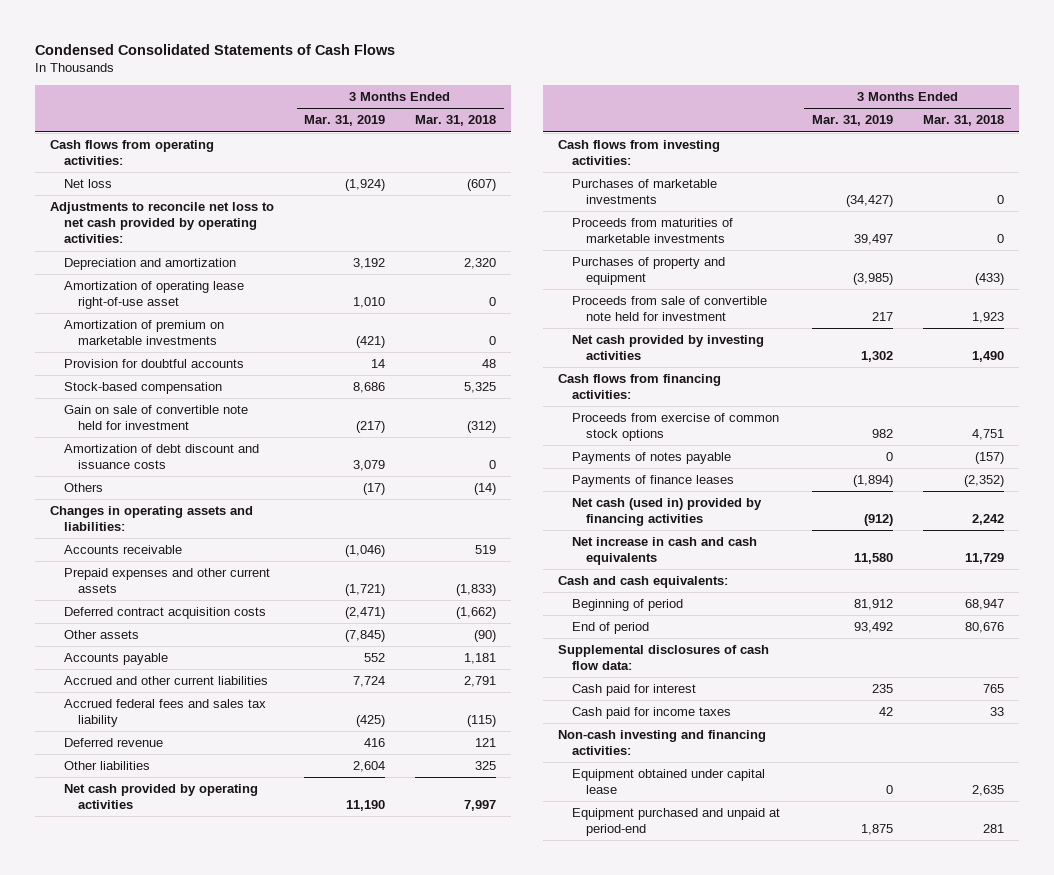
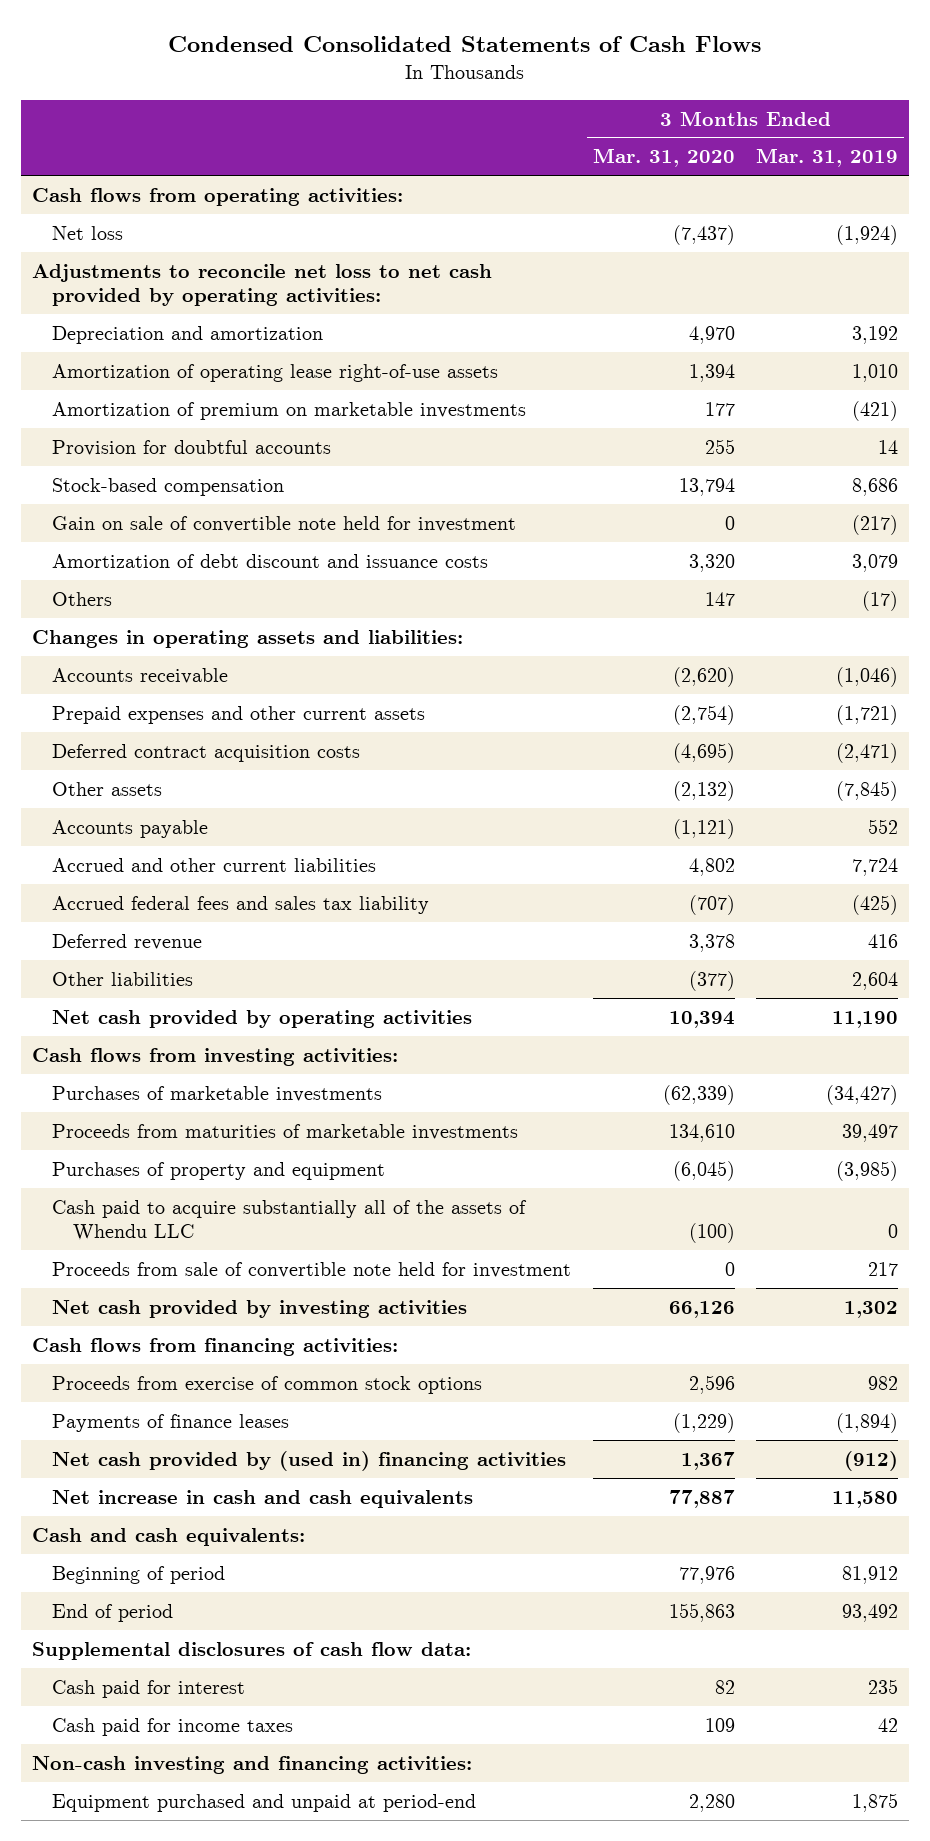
[415,115,497,127] Mar. 31, 2018 -> none
none -> [592,148,735,168] Mar. 31, 2020
[64,281,245,310] Amortization of operating lease right-of-use asset -> [52,363,499,382] Amortization of operating lease right-of-use assets
none -> [52,1199,528,1241] Cash paid to acquire substantially all of the assets of Whendu LLC
[572,452,732,465] Payments of notes payable -> none
[572,498,763,527] Net cash (used in) provided by financing activities -> [52,1450,567,1471] Net cash provided by (used in) financing activities
[572,769,766,795] Equipment obtained under capital lease -> none

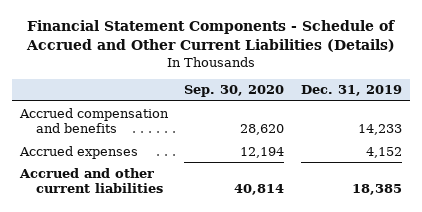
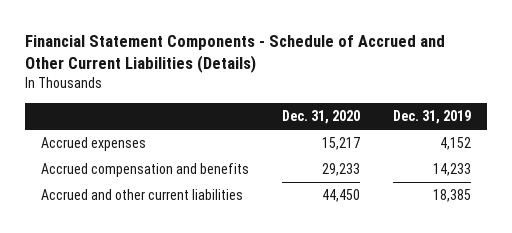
[184,85,285,98] Sep. 30, 2020 -> none
none -> [282,109,361,124] Dec. 31, 2020
[19,107,170,134] Accrued compensation and benefits -> [41,163,250,178] Accrued compensation and benefits

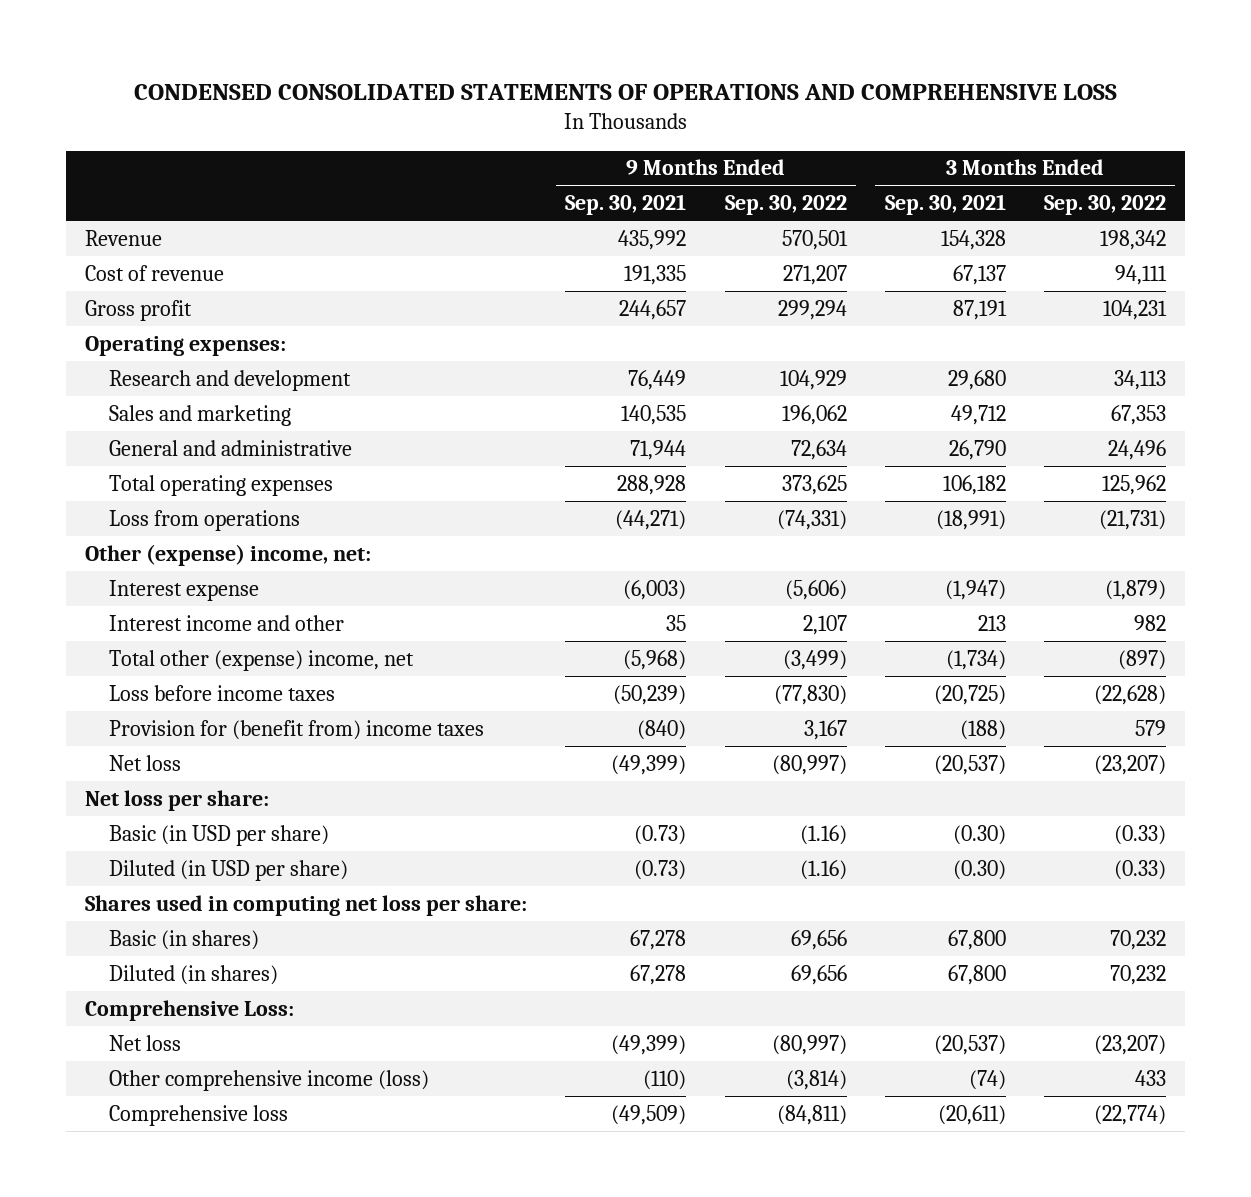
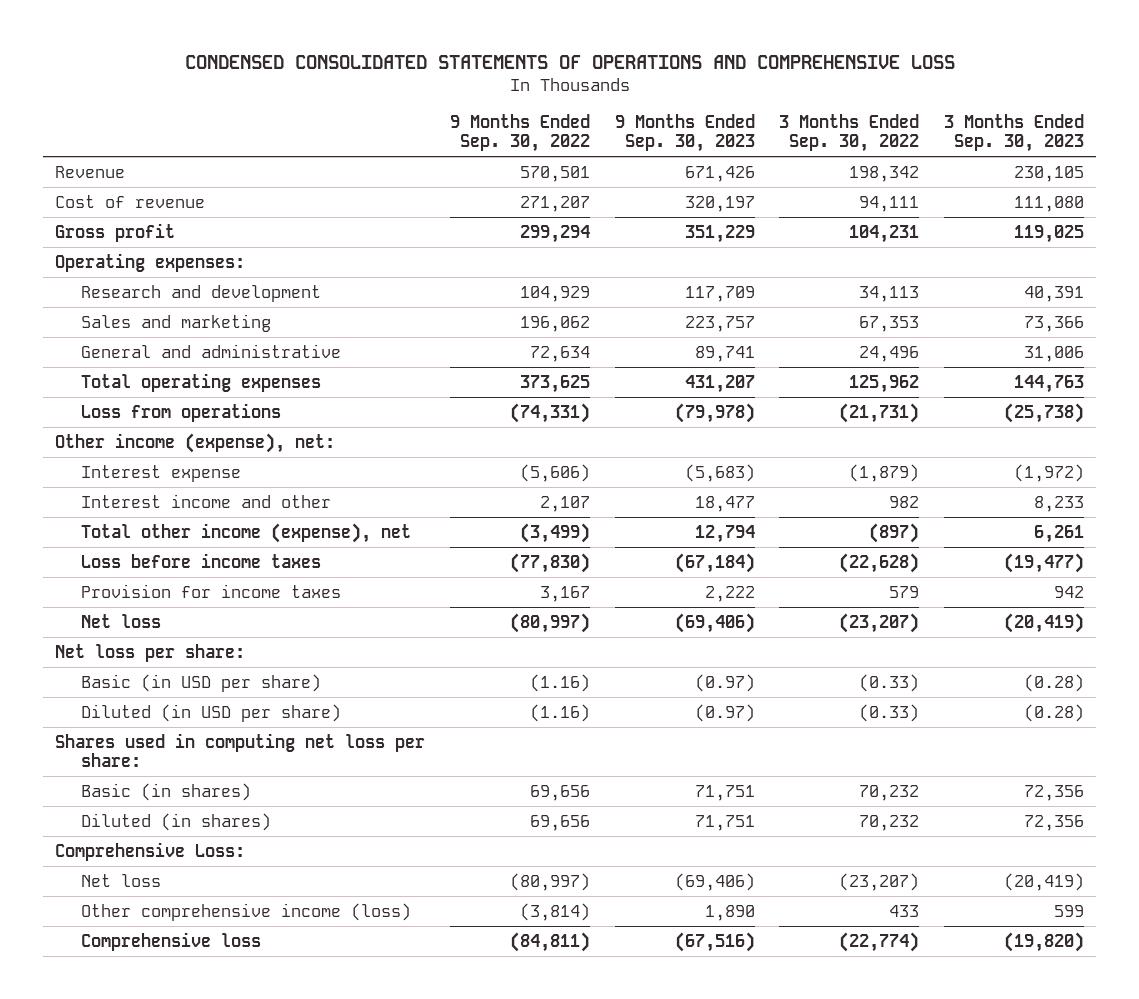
[565,194,687,216] Sep. 30, 2021 -> none
[884,194,1006,216] Sep. 30, 2021 -> none
none -> [614,113,755,153] 9 Months Ended Sep. 30, 2023
none -> [943,113,1084,153] 3 Months Ended Sep. 30, 2023
[85,543,372,566] Other (expense) income, net: -> [55,432,336,453] Other income (expense), net:
[109,649,415,671] Total other (expense) income, net -> [80,522,411,543] Total other income (expense), net
[109,719,485,740] Provision for (benefit from) income taxes -> [80,583,341,598] Provision for income taxes

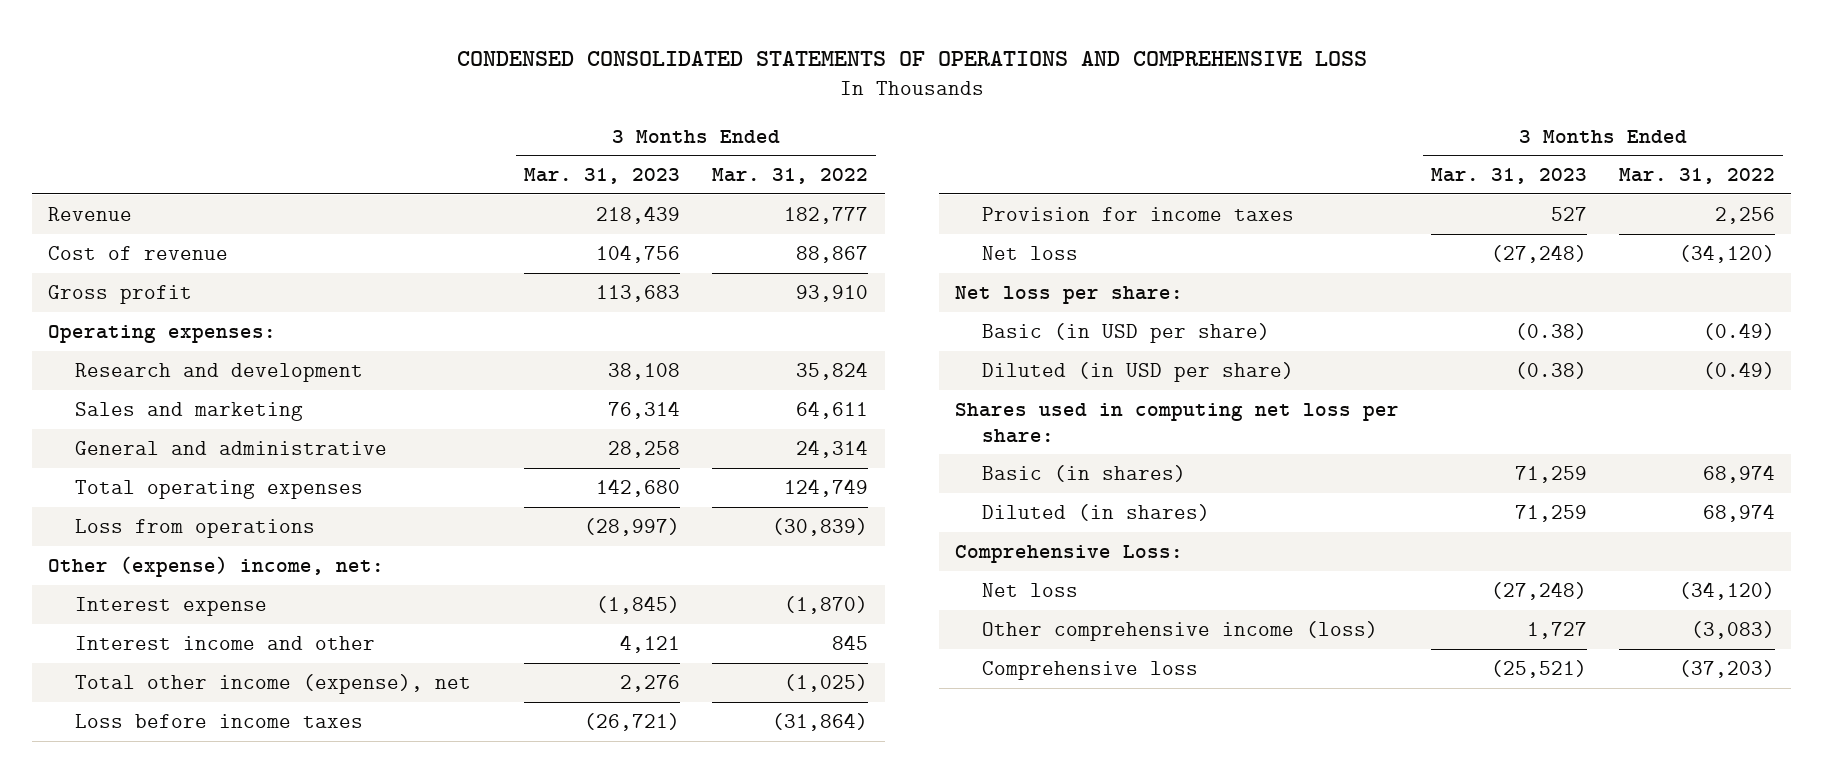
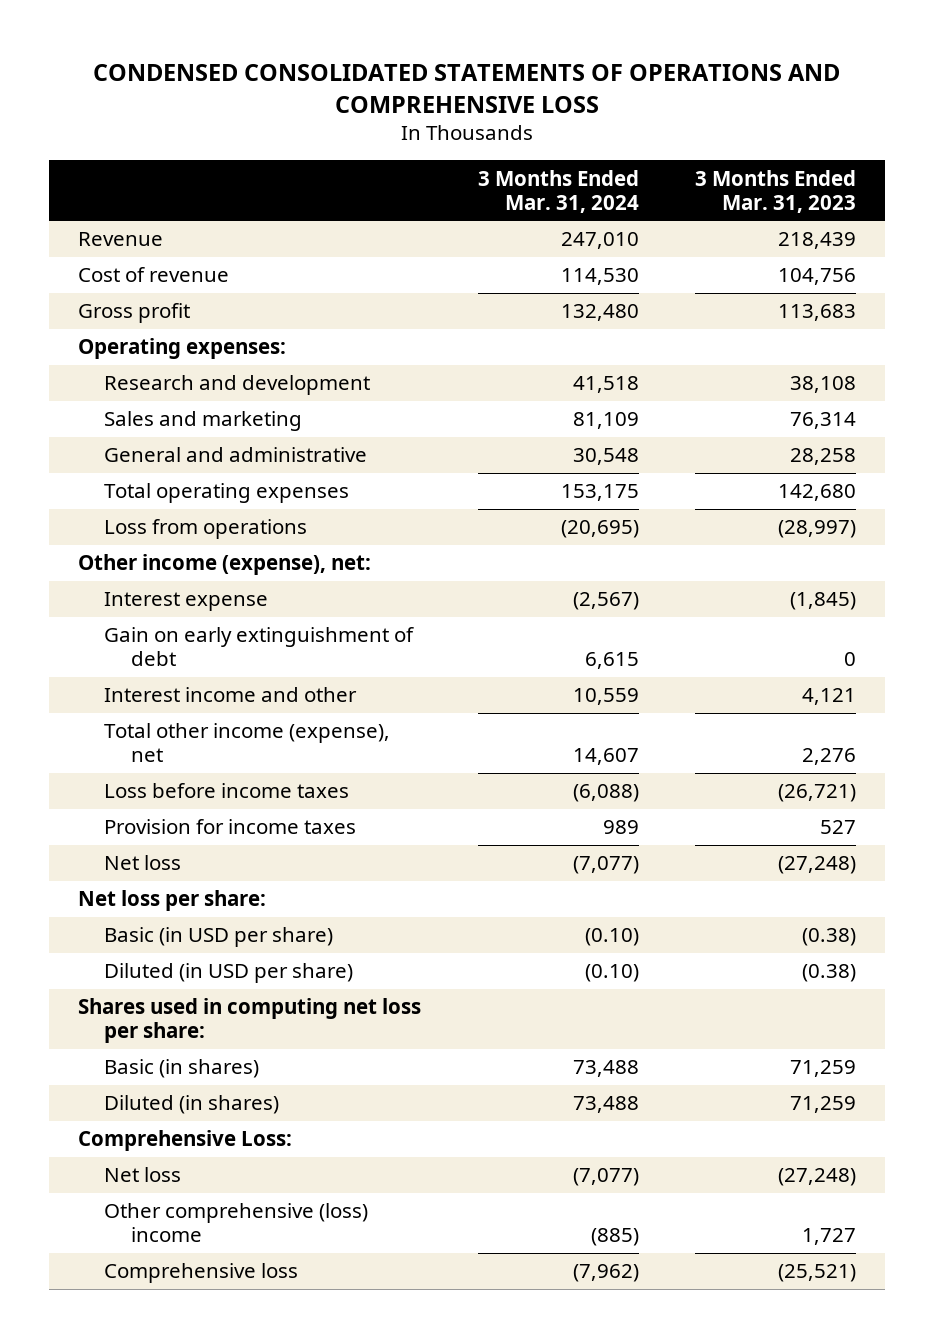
[712,168,869,185] Mar. 31, 2022 -> none
none -> [477,169,639,213] 3 Months Ended Mar. 31, 2024
[48,555,385,577] Other (expense) income, net: -> [77,554,371,576] Other income (expense), net:
none -> [104,627,415,667] Gain on early extinguishment of debt
[981,620,1378,641] Other comprehensive income (loss) -> [104,1203,369,1243] Other comprehensive (loss) income

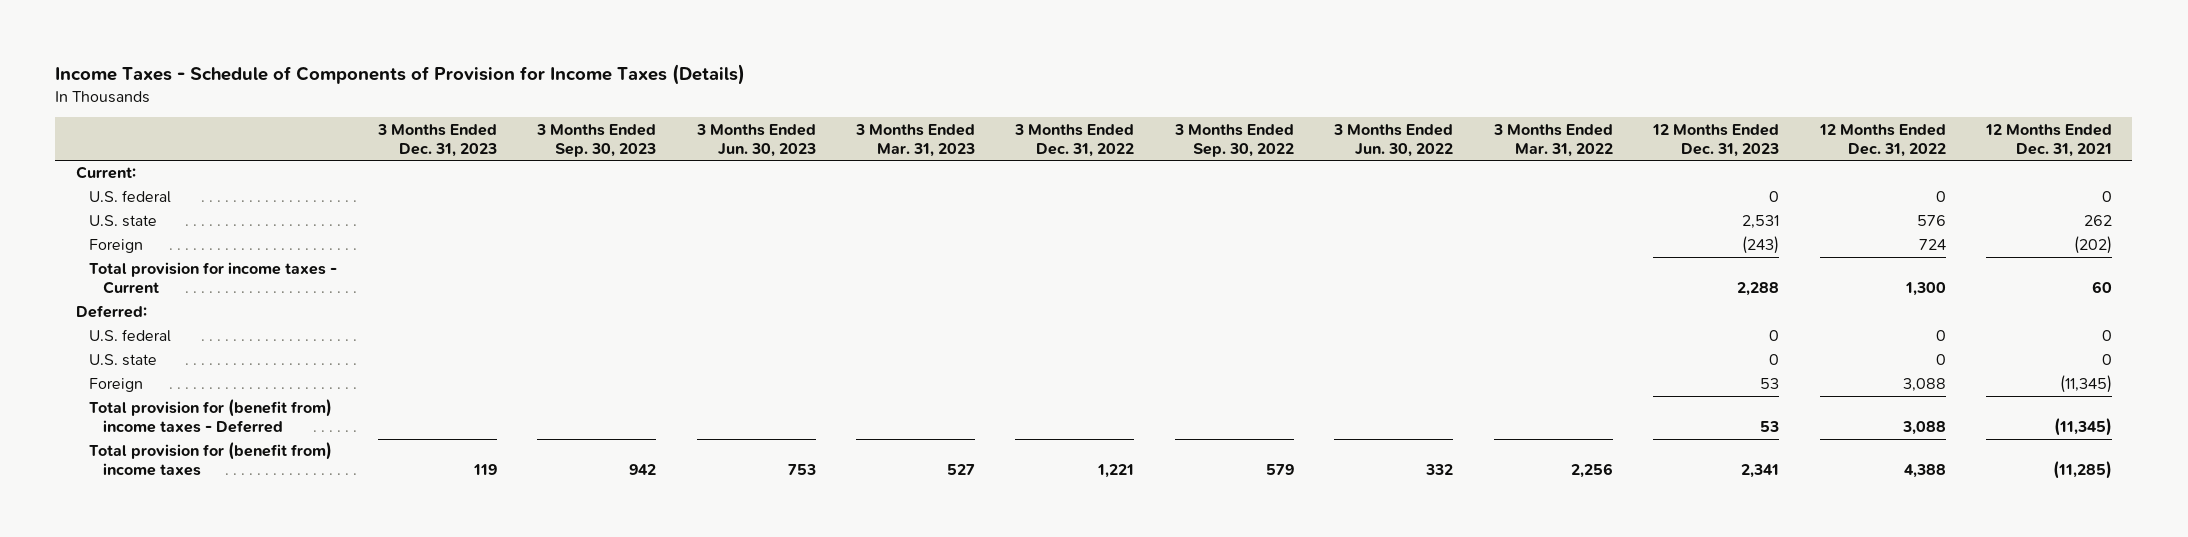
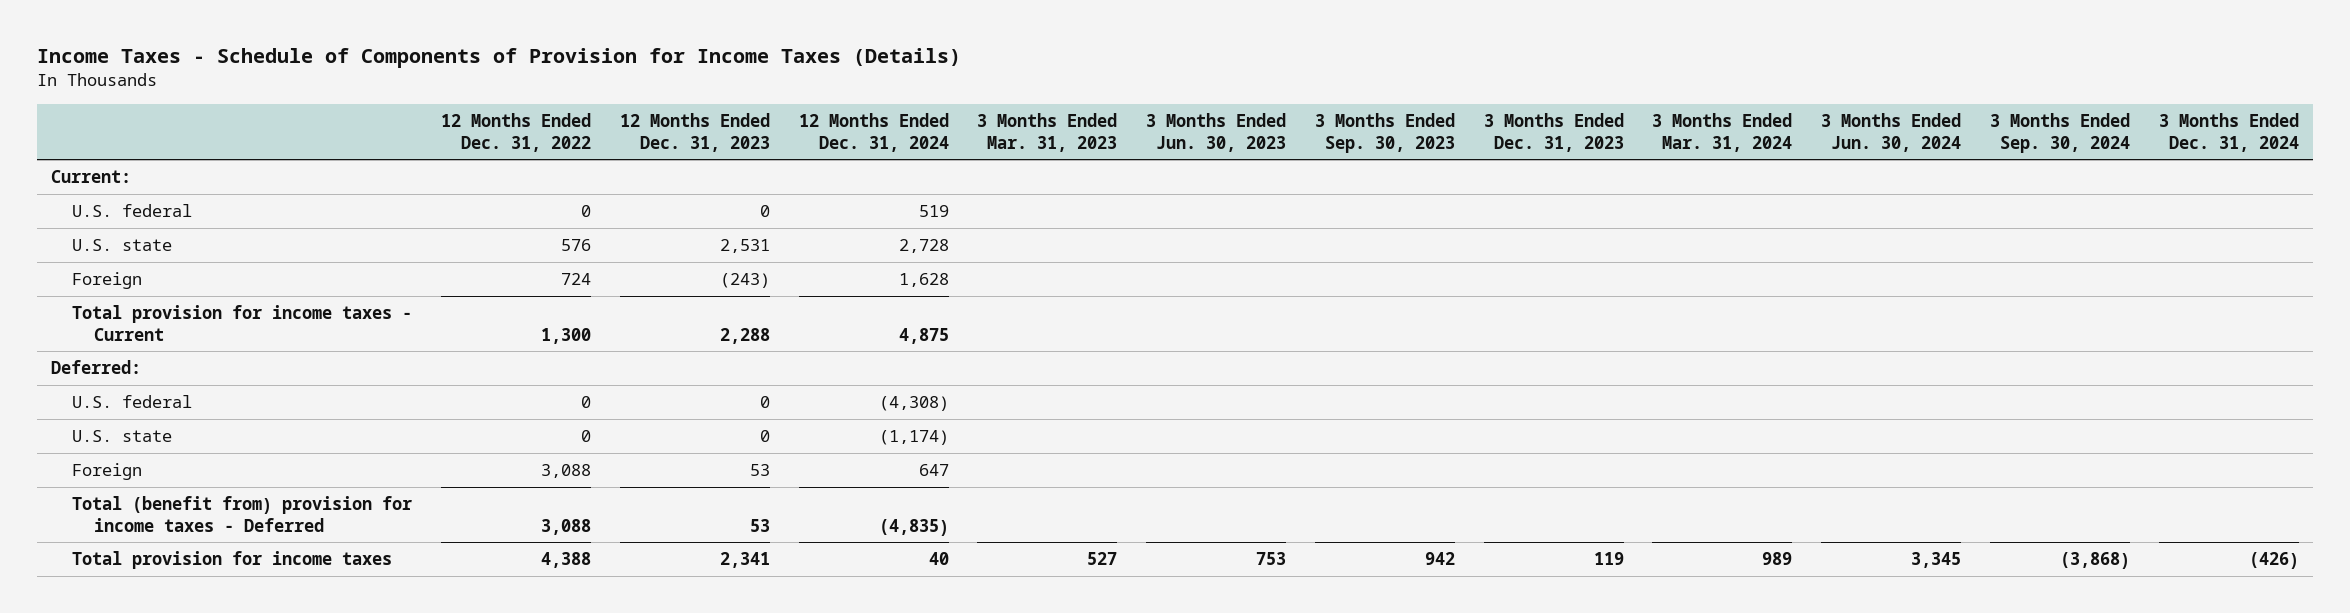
[1014,123,1135,157] 3 Months Ended Dec. 31, 2022 -> none
[1173,123,1294,157] 3 Months Ended Sep. 30, 2022 -> none
[1333,123,1454,157] 3 Months Ended Jun. 30, 2022 -> none
[1492,123,1613,157] 3 Months Ended Mar. 31, 2022 -> none
[1984,123,2112,157] 12 Months Ended Dec. 31, 2021 -> none
none -> [798,112,949,152] 12 Months Ended Dec. 31, 2024
none -> [1652,112,1793,152] 3 Months Ended Mar. 31, 2024
none -> [1821,112,1962,152] 3 Months Ended Jun. 30, 2024
none -> [1989,112,2130,153] 3 Months Ended Sep. 30, 2024
none -> [2158,112,2299,152] 3 Months Ended Dec. 31, 2024
[89,399,333,434] Total provision for (benefit from) income taxes - Deferred -> [72,496,413,532] Total (benefit from) provision for income taxes - Deferred
[89,442,333,477] Total provision for (benefit from) income taxes -> [72,551,393,570] Total provision for income taxes

